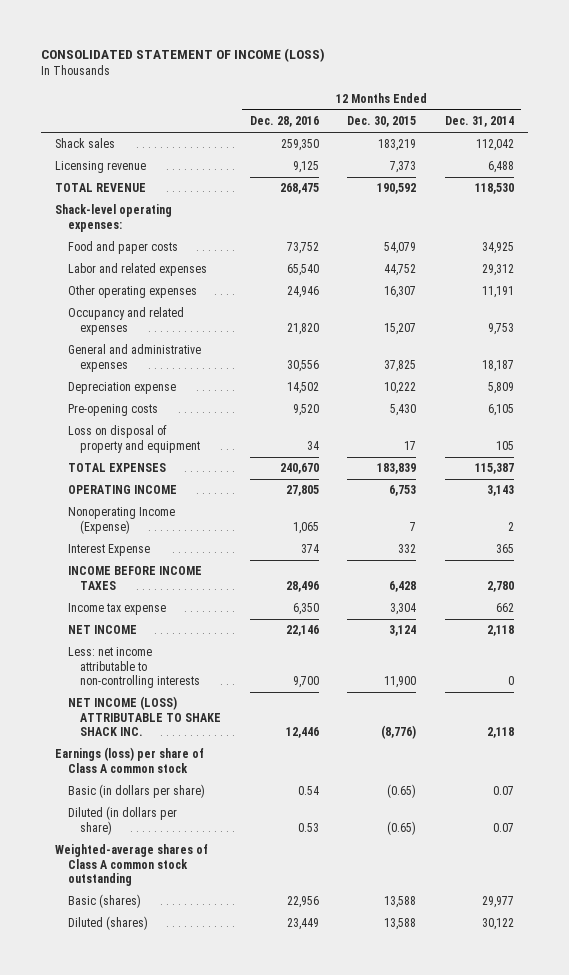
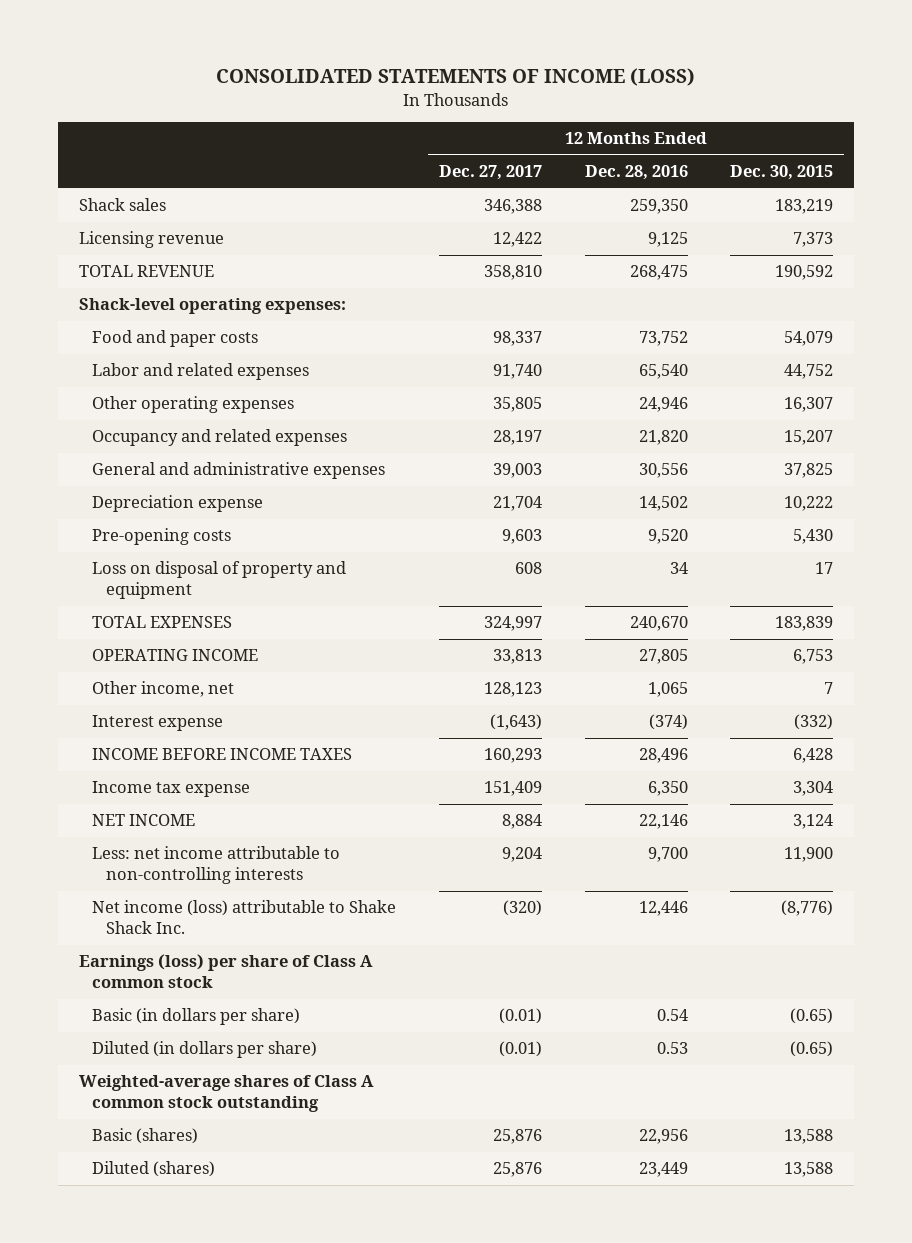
[40,48,325,63] CONSOLIDATED STATEMENT OF INCOME (LOSS) -> [216,68,696,87] CONSOLIDATED STATEMENTS OF INCOME (LOSS)
[445,116,515,128] Dec. 31, 2014 -> none
none -> [438,165,542,181] Dec. 27, 2017
[67,507,175,534] Nonoperating Income (Expense) -> [92,681,235,698] Other income, net
[67,544,150,557] Interest Expense -> [92,715,224,732] Interest expense
[300,544,319,554] 374 -> [648,714,688,731] (374)
[398,544,417,554] 332 -> [794,714,834,731] (332)
[67,696,221,737] NET INCOME (LOSS) ATTRIBUTABLE TO SHAKE SHACK INC. -> [92,900,397,935] Net income (loss) attributable to Shake Shack Inc.

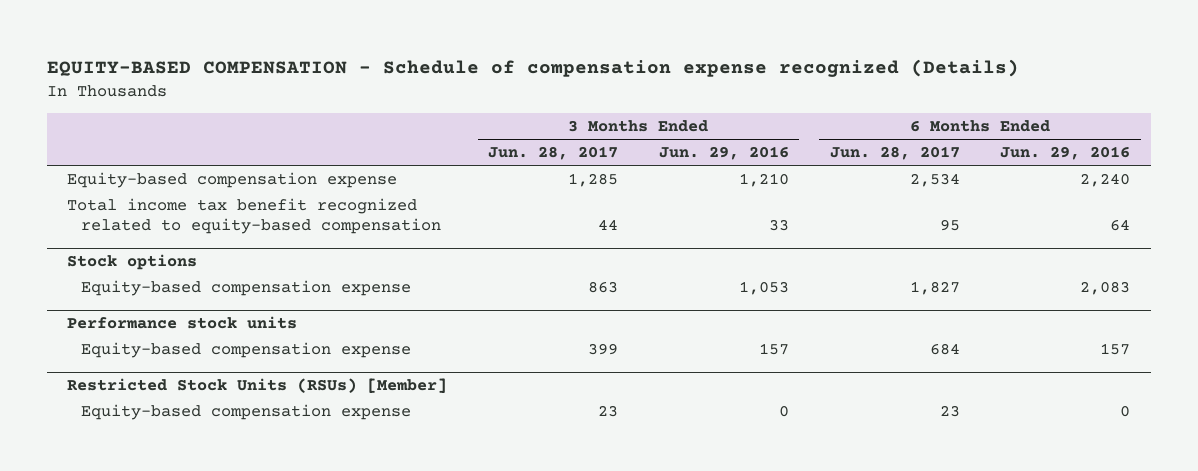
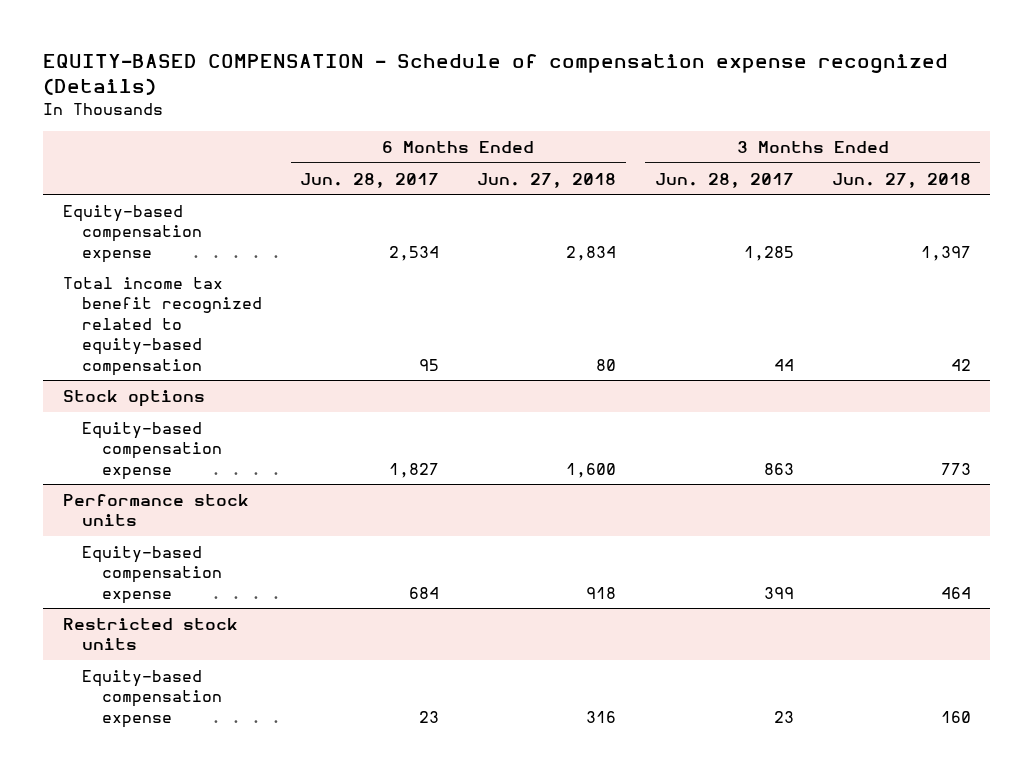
[658,146,789,161] Jun. 29, 2016 -> none
[1000,146,1131,161] Jun. 29, 2016 -> none
none -> [477,172,617,188] Jun. 27, 2018
none -> [831,172,971,188] Jun. 27, 2018
[67,378,448,394] Restricted Stock Units (RSUs) [Member] -> [62,617,238,651] Restricted stock units

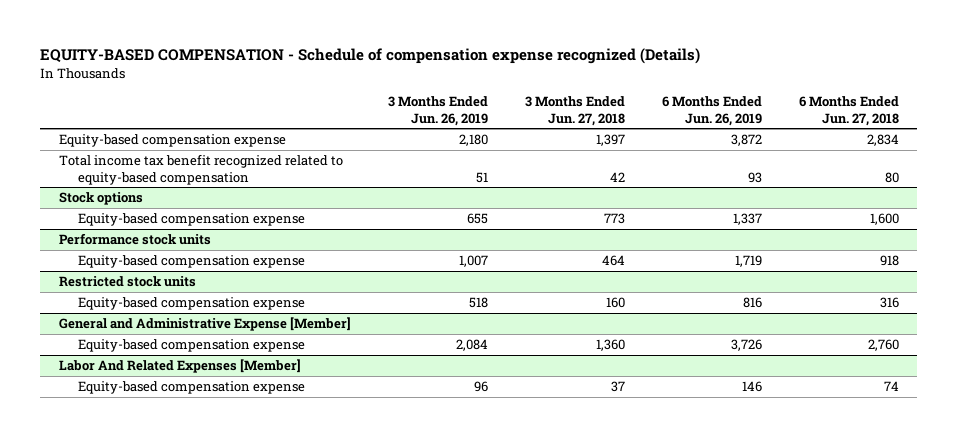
[300,172,440,188] Jun. 28, 2017 -> none
[654,172,794,188] Jun. 28, 2017 -> none
none -> [387,96,488,126] 3 Months Ended Jun. 26, 2019
none -> [661,96,762,126] 6 Months Ended Jun. 26, 2019
none -> [58,317,351,332] General and Administrative Expense [Member]
none -> [78,339,306,353] Equity-based compensation expense
none -> [58,359,301,374] Labor And Related Expenses [Member]
none -> [78,381,306,395] Equity-based compensation expense

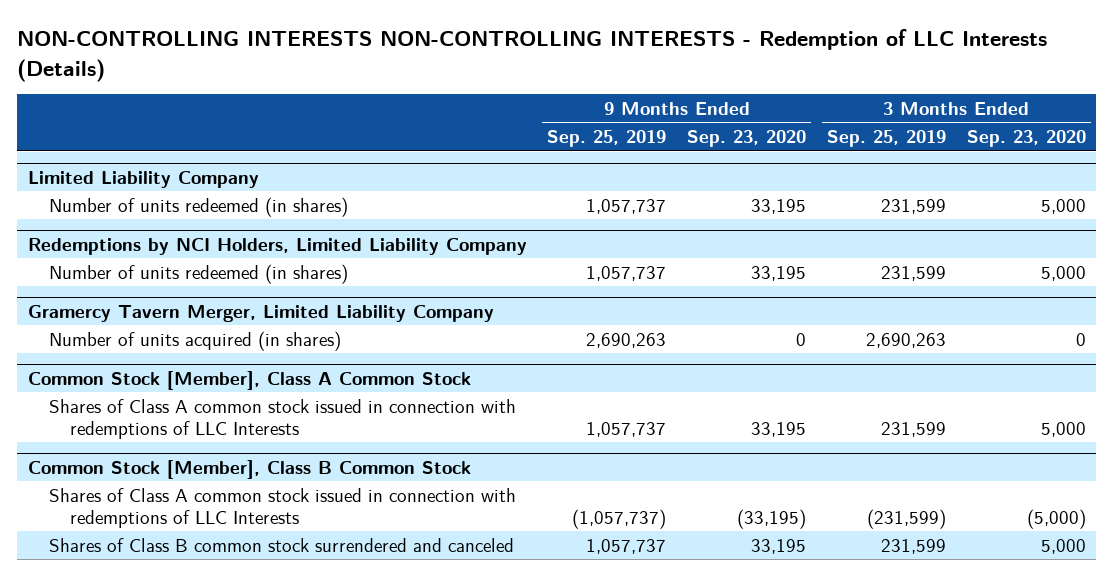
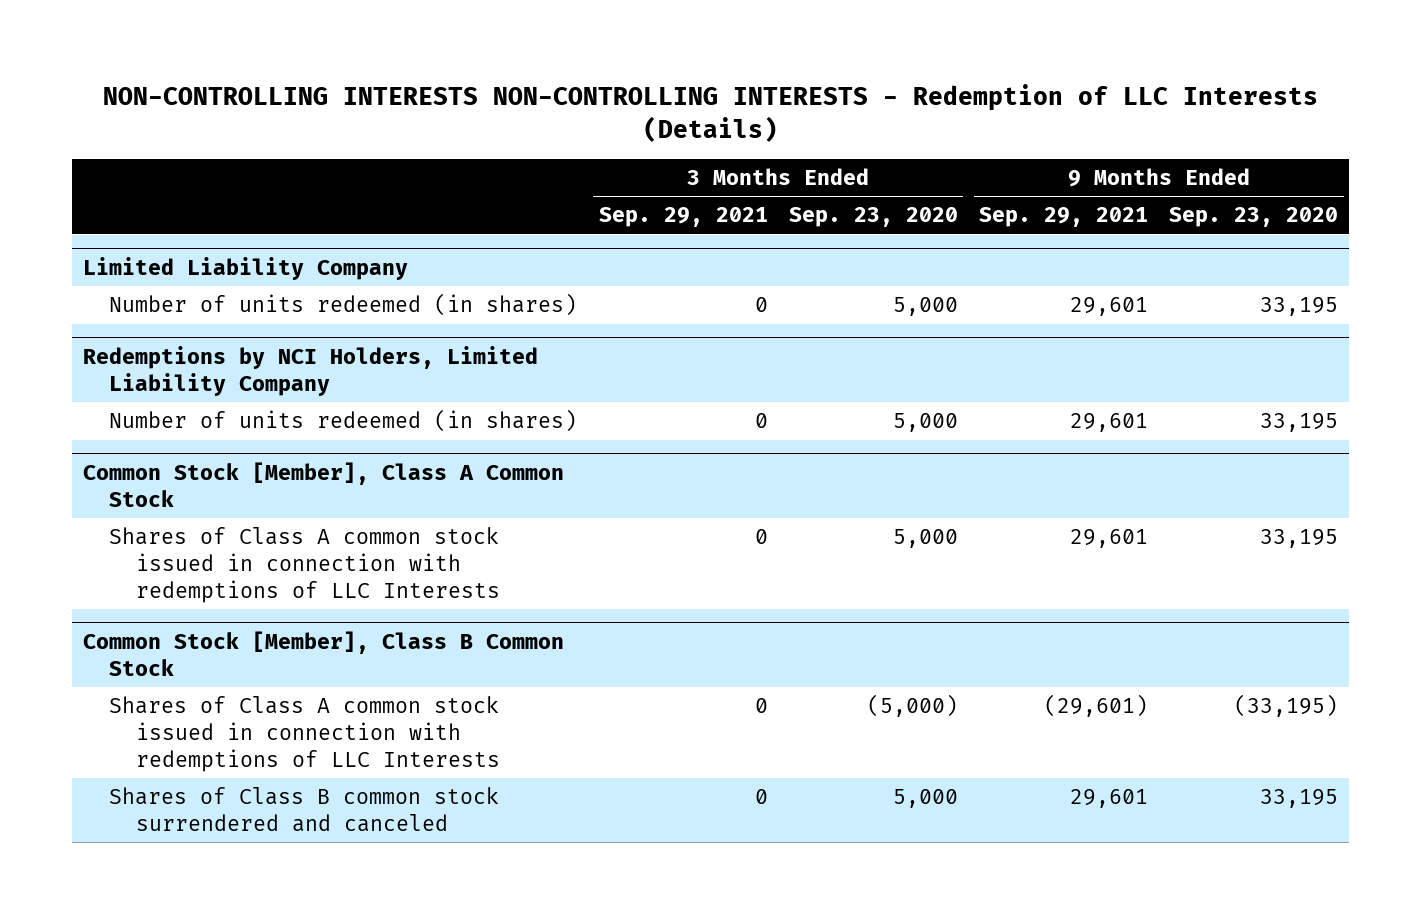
[547,130,667,148] Sep. 25, 2019 -> none
[826,130,946,148] Sep. 25, 2019 -> none
none -> [598,207,768,228] Sep. 29, 2021
none -> [979,207,1149,228] Sep. 29, 2021
[27,304,494,322] Gramercy Tavern Merger, Limited Liability Company -> none
[48,330,341,351] Number of units acquired (in shares) -> none

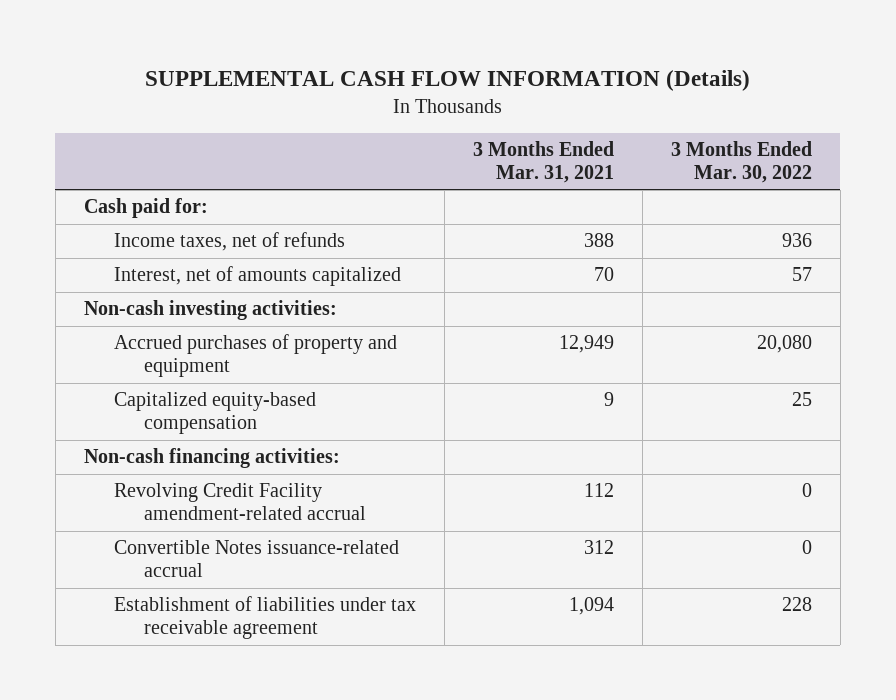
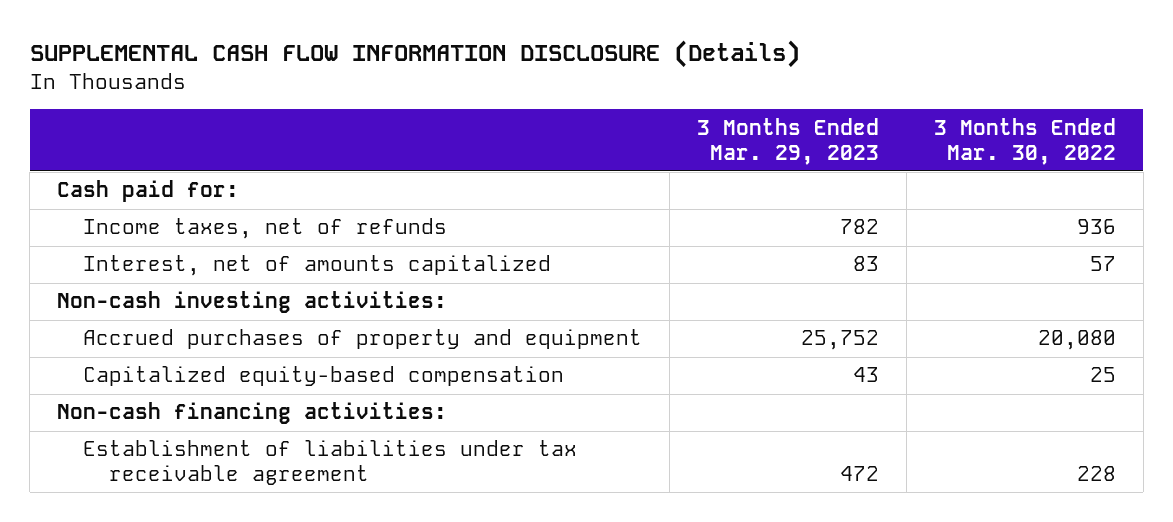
[144,70,750,92] SUPPLEMENTAL CASH FLOW INFORMATION (Details) -> [29,40,800,69] SUPPLEMENTAL CASH FLOW INFORMATION DISCLOSURE (Details)
[472,140,614,184] 3 Months Ended Mar. 31, 2021 -> none
none -> [696,117,879,165] 3 Months Ended Mar. 29, 2023
[113,483,366,521] Revolving Credit Facility amendment-related accrual -> none
[113,540,399,578] Convertible Notes issuance-related accrual -> none

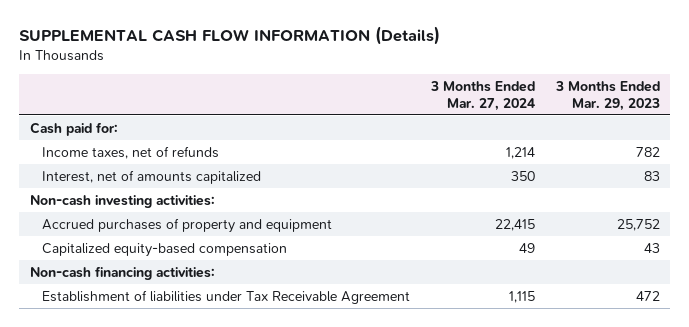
[29,40,800,69] SUPPLEMENTAL CASH FLOW INFORMATION DISCLOSURE (Details) -> [19,26,441,46] SUPPLEMENTAL CASH FLOW INFORMATION (Details)
[933,117,1116,165] 3 Months Ended Mar. 30, 2022 -> none
none -> [429,81,535,111] 3 Months Ended Mar. 27, 2024
[83,440,578,486] Establishment of liabilities under tax receivable agreement -> [41,289,410,304] Establishment of liabilities under Tax Receivable Agreement

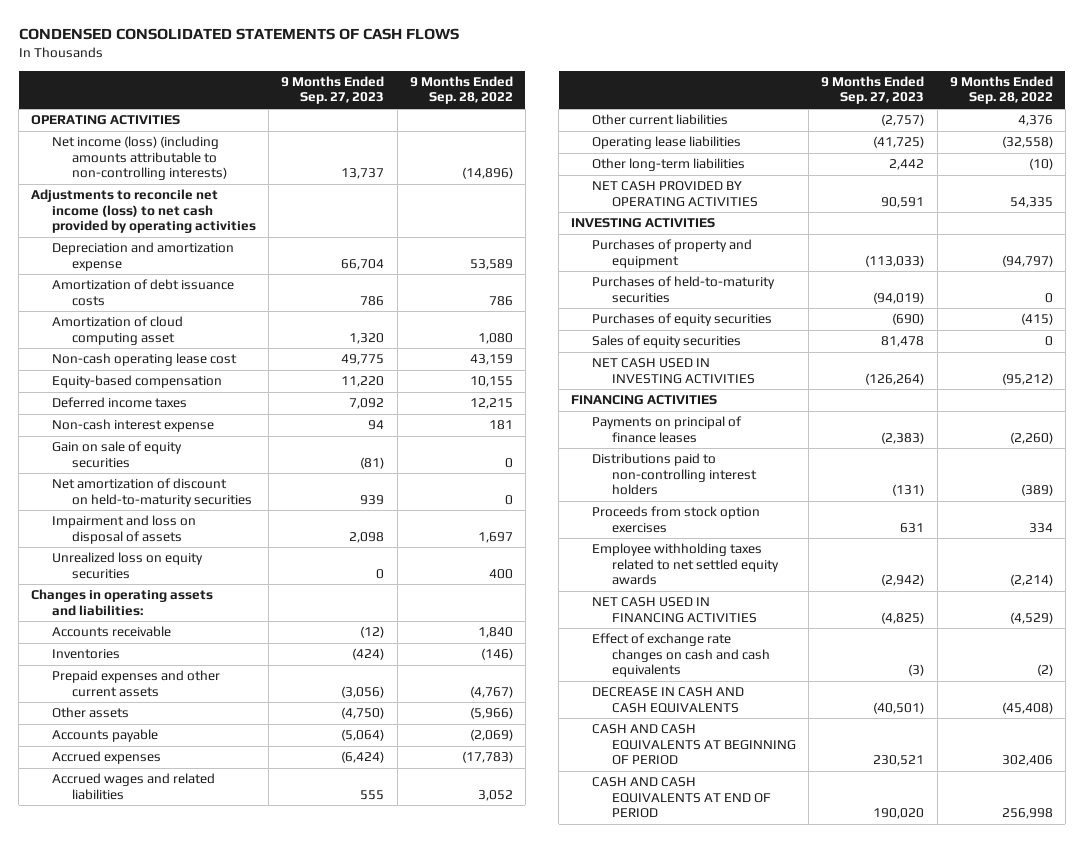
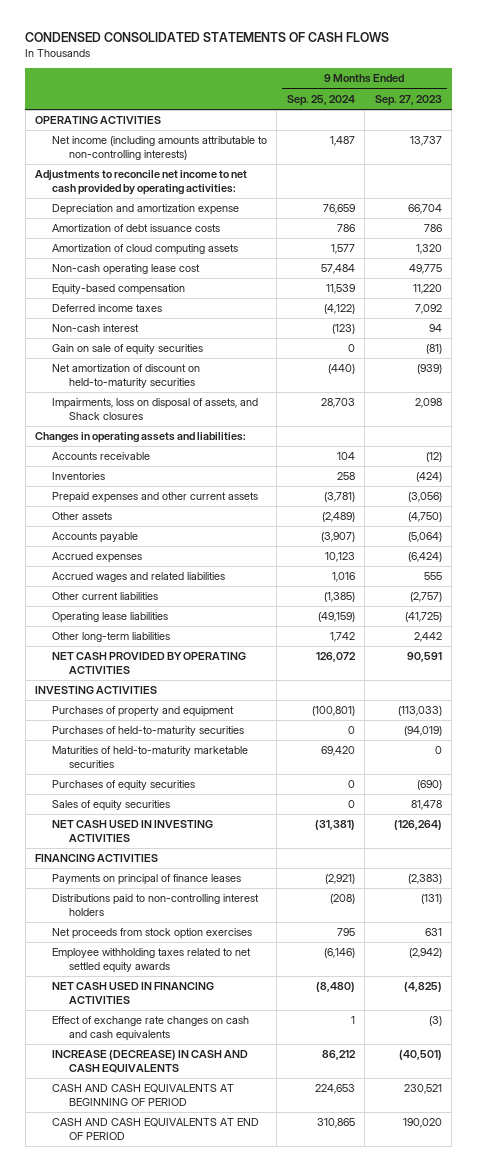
[409,75,513,105] 9 Months Ended Sep. 28, 2022 -> none
none -> [286,94,355,106] Sep. 25, 2024
[51,136,228,181] Net income (loss) (including amounts attributable to non-controlling interests) -> [51,136,267,161] Net income (including amounts attributable to non-controlling interests)
[31,189,256,234] Adjustments to reconcile net income (loss) to net cash provided by operating activities -> [35,170,248,196] Adjustments to reconcile net income to net cash provided by operating activities:
[51,316,183,345] Amortization of cloud computing asset -> [51,244,238,256] Amortization of cloud computing assets
[51,419,214,433] Non-cash interest expense -> [51,324,139,333] Non-cash interest
[51,552,203,579] Unrealized loss on equity securities -> none
[360,494,385,505] 939 -> [416,364,442,375] (939)
[51,515,196,544] Impairment and loss on disposal of assets -> [51,398,258,421] Impairments, loss on disposal of assets, and Shack closures
none -> [51,746,248,769] Maturities of held-to-maturity marketable securities
[591,506,760,533] Proceeds from stock option exercises -> [51,928,252,940] Net proceeds from stock option exercises
[591,687,744,713] DECREASE IN CASH AND CASH EQUIVALENTS -> [51,1050,248,1074] INCREASE (DECREASE) IN CASH AND CASH EQUIVALENTS

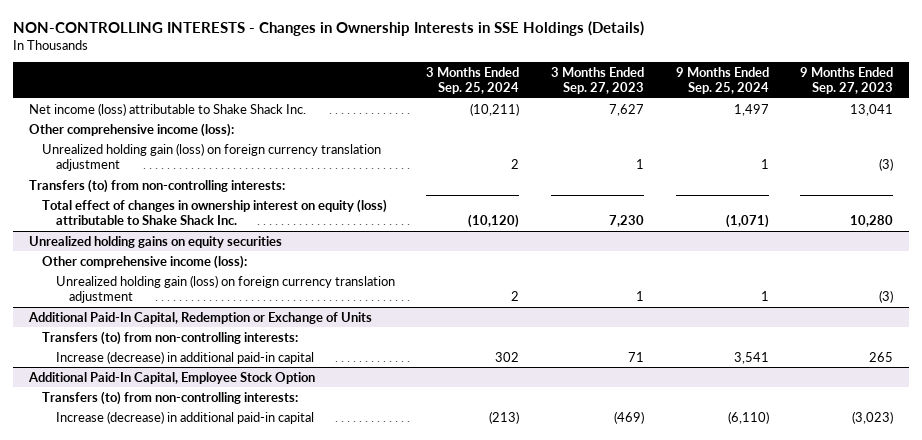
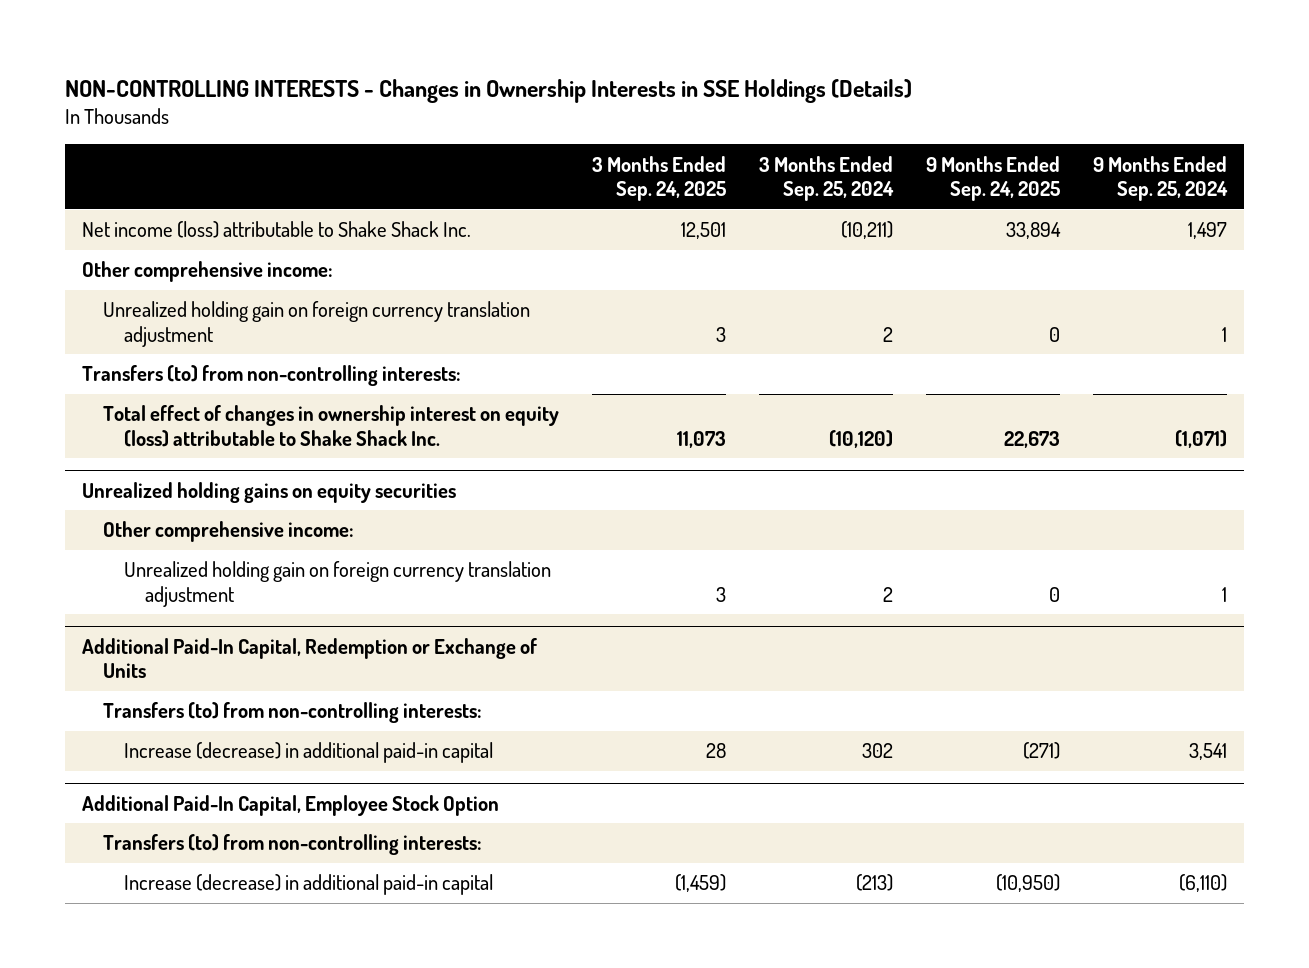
[550,66,644,95] 3 Months Ended Sep. 27, 2023 -> none
[800,66,894,95] 9 Months Ended Sep. 27, 2023 -> none
none -> [592,155,727,202] 3 Months Ended Sep. 24, 2025
none -> [926,155,1061,202] 9 Months Ended Sep. 24, 2025
[28,122,234,137] Other comprehensive income (loss): -> [81,261,333,283] Other comprehensive income:
[42,142,382,171] Unrealized holding gain (loss) on foreign currency translation adjustment -> [103,301,531,347] Unrealized holding gain on foreign currency translation adjustment
[42,254,248,269] Other comprehensive income (loss): -> [103,521,355,543] Other comprehensive income:
[55,274,395,303] Unrealized holding gain (loss) on foreign currency translation adjustment -> [124,561,552,607] Unrealized holding gain on foreign currency translation adjustment

